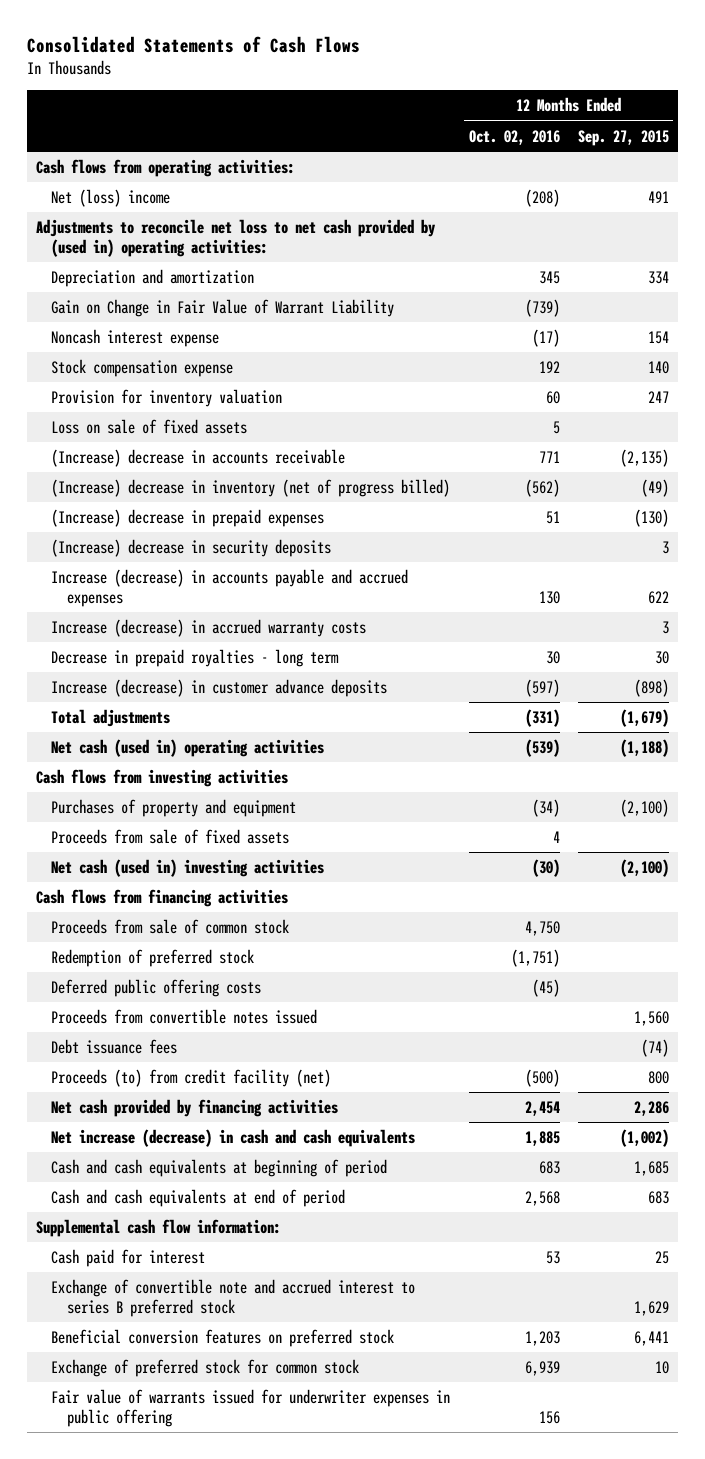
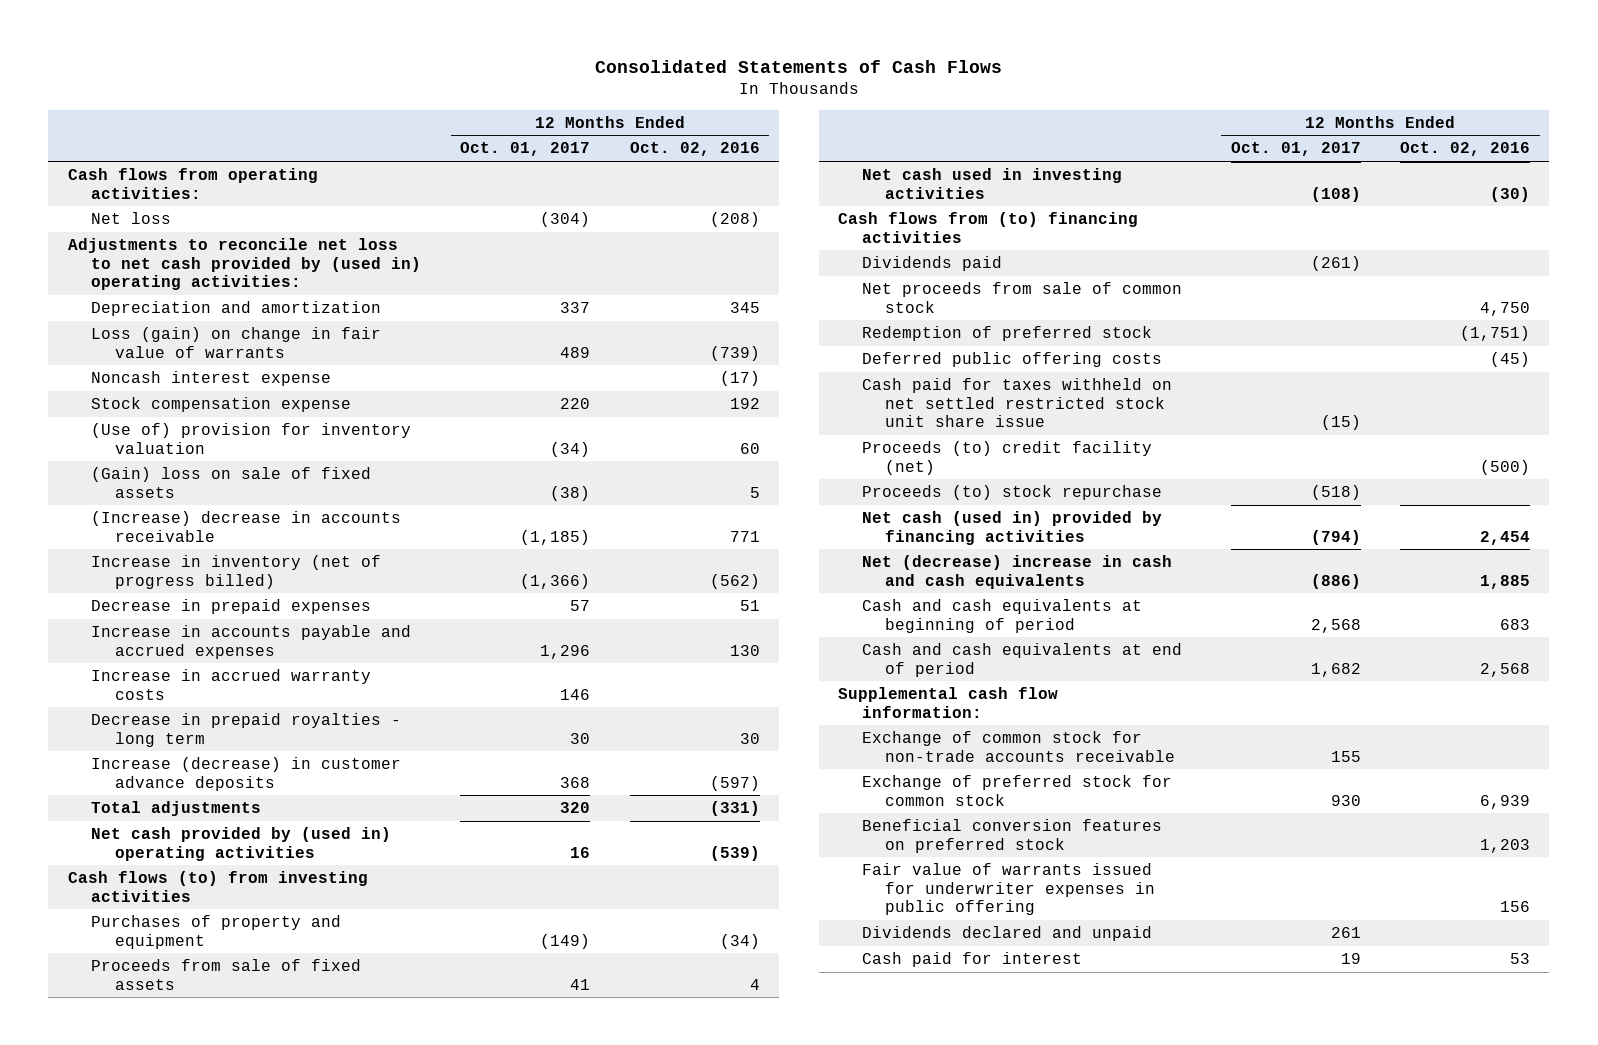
[577,129,669,146] Sep. 27, 2015 -> none
none -> [460,142,591,157] Oct. 01, 2017
[51,188,171,207] Net (loss) income -> [91,211,172,224] Net loss
[51,298,395,317] Gain on Change in Fair Value of Warrant Liability -> [91,326,382,358] Loss (gain) on change in fair value of warrants
[51,388,283,407] Provision for inventory valuation -> [91,422,412,454] (Use of) provision for inventory valuation
[51,418,248,434] Loss on sale of fixed assets -> [91,466,372,498] (Gain) loss on sale of fixed assets
[51,538,332,557] (Increase) decrease in security deposits -> none
[51,478,451,497] (Increase) decrease in inventory (net of progress billed) -> [91,554,382,589] Increase in inventory (net of progress billed)
[51,508,325,527] (Increase) decrease in prepaid expenses -> [91,598,372,614] Decrease in prepaid expenses
[51,568,409,607] Increase (decrease) in accounts payable and accrued expenses -> [91,624,412,659] Increase in accounts payable and accrued expenses
[51,618,367,637] Increase (decrease) in accrued warranty costs -> [91,668,372,700] Increase in accrued warranty costs
[51,738,325,757] Net cash (used in) operating activities -> [91,826,392,861] Net cash provided by (used in) operating activities
[35,768,288,787] Cash flows from investing activities -> [67,870,368,902] Cash flows (to) from investing activities
[51,858,325,877] Net cash (used in) investing activities -> [861,167,1122,199] Net cash used in investing activities
[35,888,288,907] Cash flows from financing activities -> [838,211,1139,243] Cash flows from (to) financing activities
none -> [861,255,1002,271] Dividends paid
[51,918,290,934] Proceeds from sale of common stock -> [861,281,1182,313] Net proceeds from sale of common stock
[51,1008,318,1024] Proceeds from convertible notes issued -> none
[51,1038,178,1054] Debt issuance fees -> none
none -> [861,377,1172,428] Cash paid for taxes withheld on net settled restricted stock unit share issue
[51,1068,332,1087] Proceeds (to) from credit facility (net) -> [861,440,1152,475] Proceeds (to) credit facility (net)
none -> [861,484,1162,500] Proceeds (to) stock repurchase
[51,1098,339,1117] Net cash provided by financing activities -> [861,510,1162,545] Net cash (used in) provided by financing activities
[51,1128,416,1147] Net increase (decrease) in cash and cash equivalents -> [861,554,1172,589] Net (decrease) increase in cash and cash equivalents
[51,1278,416,1317] Exchange of convertible note and accrued interest to series B preferred stock -> none
none -> [861,730,1175,762] Exchange of common stock for non-trade accounts receivable
[51,1328,395,1347] Beneficial conversion features on preferred stock -> [861,818,1162,853] Beneficial conversion features on preferred stock
none -> [861,925,1152,941] Dividends declared and unpaid
[51,1248,206,1267] Cash paid for interest -> [861,951,1082,967] Cash paid for interest

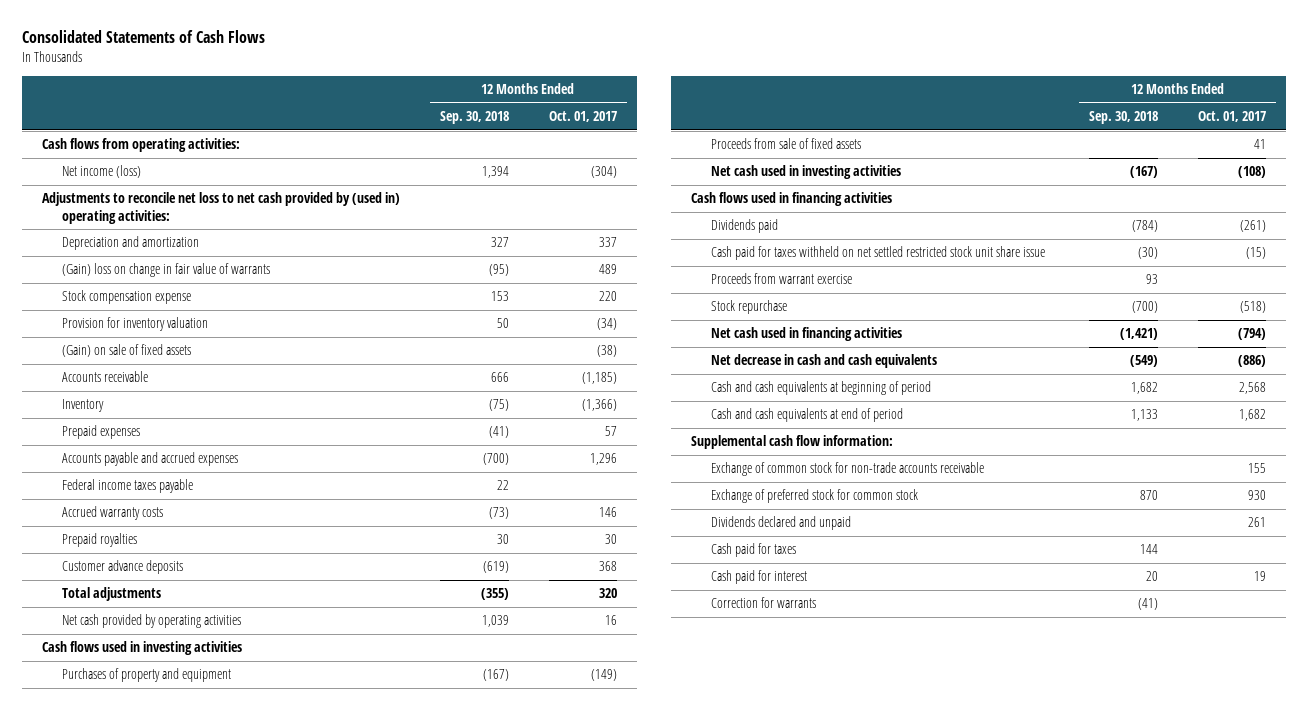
[629,142,760,157] Oct. 02, 2016 -> none
none -> [439,111,509,125] Sep. 30, 2018
[91,211,172,224] Net loss -> [61,165,141,179] Net income (loss)
[91,370,332,386] Noncash interest expense -> none
[91,326,382,358] Loss (gain) on change in fair value of warrants -> [61,263,270,278] (Gain) loss on change in fair value of warrants
[91,422,412,454] (Use of) provision for inventory valuation -> [61,317,208,332] Provision for inventory valuation
[91,466,372,498] (Gain) loss on sale of fixed assets -> [61,344,191,358] (Gain) on sale of fixed assets
[91,510,402,542] (Increase) decrease in accounts receivable -> [61,371,148,383] Accounts receivable
[91,554,382,589] Increase in inventory (net of progress billed) -> [61,399,104,413] Inventory
[91,598,372,614] Decrease in prepaid expenses -> [61,425,140,440] Prepaid expenses
[91,624,412,659] Increase in accounts payable and accrued expenses -> [61,452,238,467] Accounts payable and accrued expenses
none -> [61,479,193,494] Federal income taxes payable
[91,668,372,700] Increase in accrued warranty costs -> [61,506,163,521] Accrued warranty costs
[91,712,402,747] Decrease in prepaid royalties - long term -> [61,533,137,548] Prepaid royalties
[91,756,402,791] Increase (decrease) in customer advance deposits -> [61,560,183,575] Customer advance deposits
[91,826,392,861] Net cash provided by (used in) operating activities -> [61,614,241,629] Net cash provided by operating activities
[67,870,368,902] Cash flows (to) from investing activities -> [42,641,243,656] Cash flows used in investing activities
[838,211,1139,243] Cash flows from (to) financing activities -> [691,192,893,207] Cash flows used in financing activities
[861,281,1182,313] Net proceeds from sale of common stock -> none
[861,325,1152,341] Redemption of preferred stock -> none
[861,351,1162,367] Deferred public offering costs -> none
[861,440,1152,475] Proceeds (to) credit facility (net) -> none
none -> [711,273,853,285] Proceeds from warrant exercise
[861,484,1162,500] Proceeds (to) stock repurchase -> [711,300,788,315] Stock repurchase
[861,510,1162,545] Net cash (used in) provided by financing activities -> [711,327,903,342] Net cash used in financing activities
[861,554,1172,589] Net (decrease) increase in cash and cash equivalents -> [711,354,938,369] Net decrease in cash and cash equivalents
[861,818,1162,853] Beneficial conversion features on preferred stock -> none
[861,862,1155,916] Fair value of warrants issued for underwriter expenses in public offering -> none
none -> [711,543,797,558] Cash paid for taxes
none -> [711,597,817,609] Correction for warrants

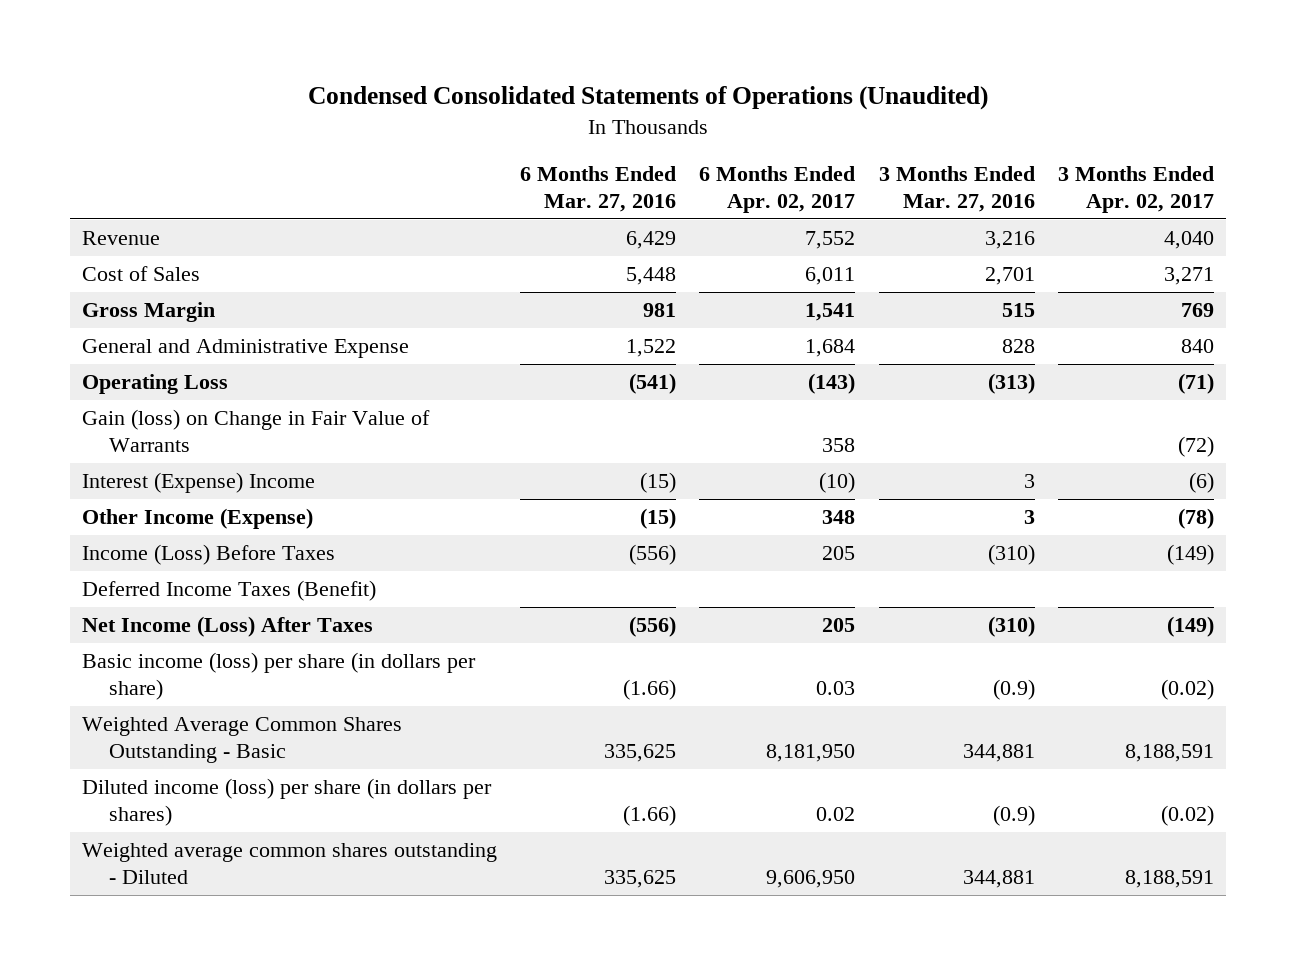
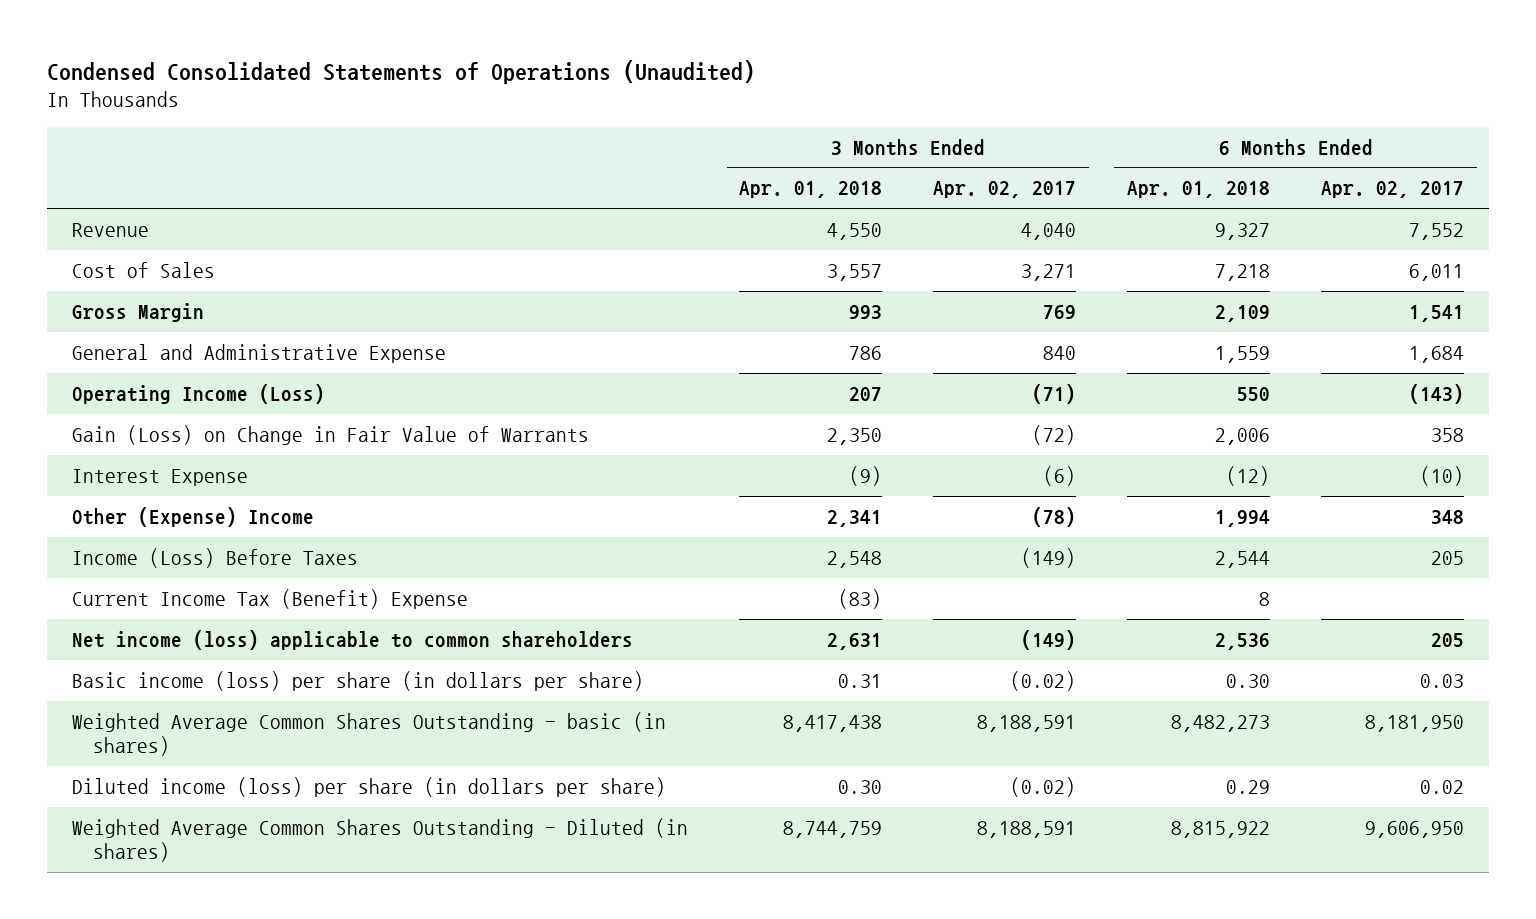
[520,166,677,213] 6 Months Ended Mar. 27, 2016 -> none
[878,166,1035,213] 3 Months Ended Mar. 27, 2016 -> none
none -> [739,181,883,199] Apr. 01, 2018
none -> [1127,181,1271,199] Apr. 01, 2018
[81,373,228,394] Operating Loss -> [72,383,326,404] Operating Income (Loss)
[81,408,430,452] Gain (loss) on Change in Fair Value of Warrants -> [72,424,590,445] Gain (Loss) on Change in Fair Value of Warrants
[81,471,315,493] Interest (Expense) Income -> [72,468,249,486] Interest Expense
[81,507,313,529] Other Income (Expense) -> [72,506,315,527] Other (Expense) Income
[81,579,376,601] Deferred Income Taxes (Benefit) -> [72,588,469,609] Current Income Tax (Benefit) Expense
[81,615,373,637] Net Income (Loss) After Taxes -> [72,629,634,650] Net income (loss) applicable to common shareholders
[81,716,402,763] Weighted Average Common Shares Outstanding - Basic -> [72,711,667,757] Weighted Average Common Shares Outstanding - basic (in shares)
[81,777,492,826] Diluted income (loss) per share (in dollars per shares) -> [72,776,667,797] Diluted income (loss) per share (in dollars per share)
[81,842,497,884] Weighted average common shares outstanding - Diluted -> [72,817,689,863] Weighted Average Common Shares Outstanding - Diluted (in shares)

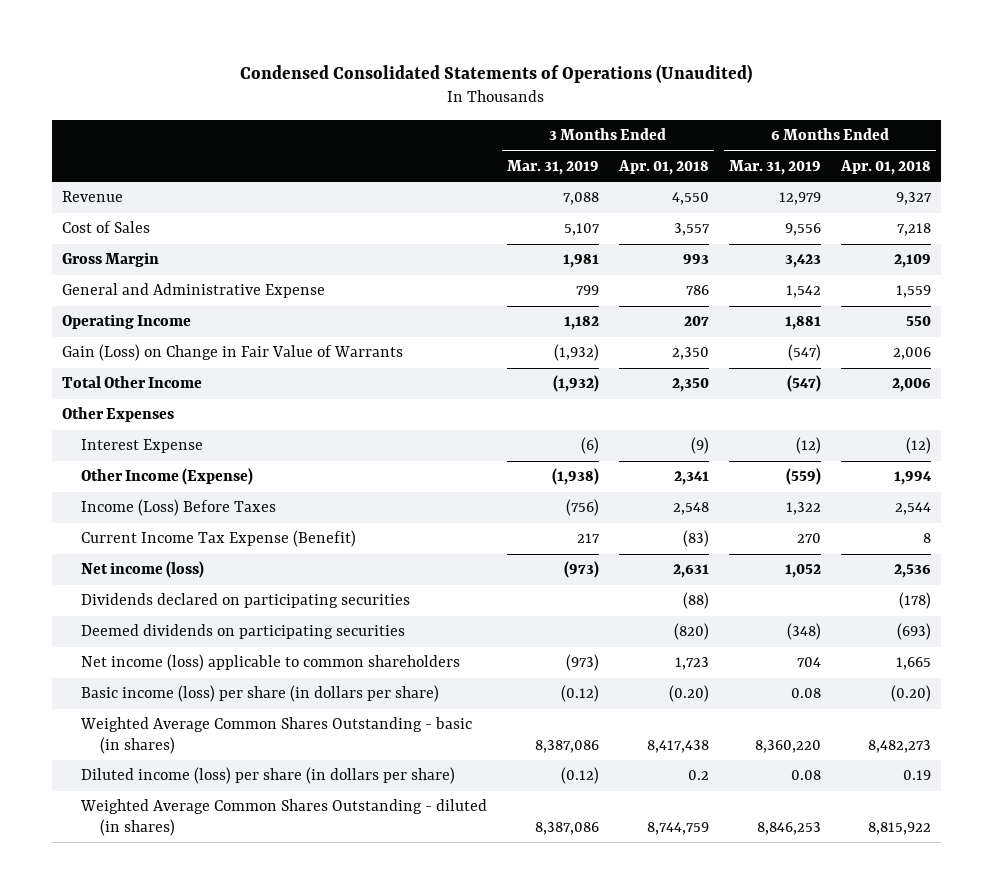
[933,181,1077,199] Apr. 02, 2017 -> none
[1321,181,1465,199] Apr. 02, 2017 -> none
none -> [506,159,599,175] Mar. 31, 2019
none -> [728,159,821,175] Mar. 31, 2019
[72,383,326,404] Operating Income (Loss) -> [61,314,191,330] Operating Income
none -> [61,376,202,389] Total Other Income
none -> [61,407,174,423] Other Expenses
[72,506,315,527] Other (Expense) Income -> [80,468,253,486] Other Income (Expense)
[72,588,469,609] Current Income Tax (Benefit) Expense -> [80,530,356,548] Current Income Tax Expense (Benefit)
none -> [80,561,204,579] Net income (loss)
none -> [80,593,410,609] Dividends declared on participating securities
none -> [80,624,405,640] Deemed dividends on participating securities
[827,632,883,650] 2,631 -> [674,657,709,671] 1,723
[1215,632,1271,650] 2,536 -> [895,657,931,671] 1,665
[838,673,883,688] 0.31 -> [668,685,709,703] (0.20)
[1226,673,1271,688] 0.30 -> [890,685,931,703] (0.20)
[838,779,883,794] 0.30 -> [687,770,709,781] 0.2
[1226,779,1271,794] 0.29 -> [902,770,931,781] 0.19
[72,817,689,863] Weighted Average Common Shares Outstanding - Diluted (in shares) -> [79,799,487,836] Weighted Average Common Shares Outstanding - diluted (in shares)

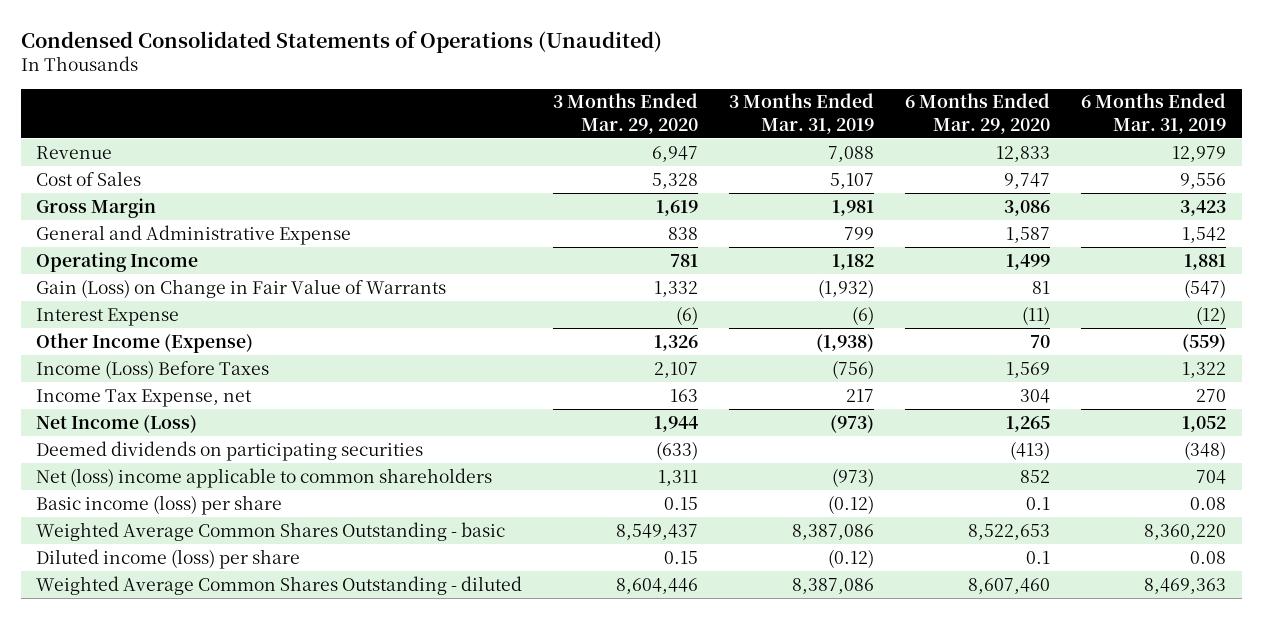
[617,159,709,175] Apr. 01, 2018 -> none
[839,159,931,175] Apr. 01, 2018 -> none
none -> [553,93,699,134] 3 Months Ended Mar. 29, 2020
none -> [905,93,1051,134] 6 Months Ended Mar. 29, 2020
[61,376,202,389] Total Other Income -> none
[61,407,174,423] Other Expenses -> none
[80,593,410,609] Dividends declared on participating securities -> none
[80,530,356,548] Current Income Tax Expense (Benefit) -> [36,388,253,407] Income Tax Expense, net
[80,561,204,579] Net income (loss) -> [36,414,198,433] Net Income (Loss)
[80,654,460,672] Net income (loss) applicable to common shareholders -> [36,467,493,488] Net (loss) income applicable to common shareholders
[80,685,439,703] Basic income (loss) per share (in dollars per share) -> [36,494,283,515] Basic income (loss) per share
[79,717,472,754] Weighted Average Common Shares Outstanding - basic (in shares) -> [36,521,506,541] Weighted Average Common Shares Outstanding - basic
[80,767,455,785] Diluted income (loss) per share (in dollars per share) -> [36,548,301,569] Diluted income (loss) per share
[79,799,487,836] Weighted Average Common Shares Outstanding - diluted (in shares) -> [36,575,523,595] Weighted Average Common Shares Outstanding - diluted
[756,821,821,835] 8,846,253 -> [1144,577,1227,594] 8,469,363

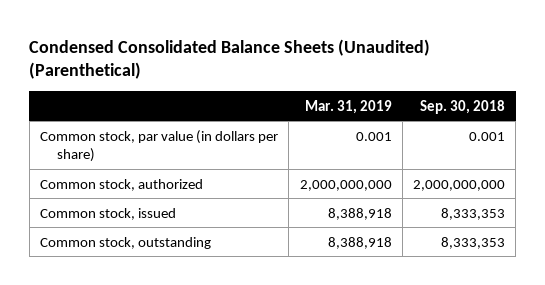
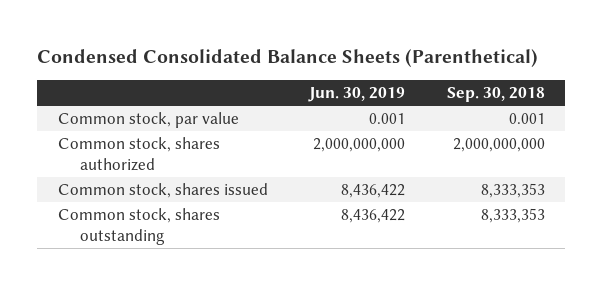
[29,38,431,79] Condensed Consolidated Balance Sheets (Unaudited) (Parenthetical) -> [36,49,538,68] Condensed Consolidated Balance Sheets (Parenthetical)
[304,99,392,114] Mar. 31, 2019 -> none
none -> [308,87,406,103] Jun. 30, 2019
[40,129,279,163] Common stock, par value (in dollars per share) -> [57,112,239,129] Common stock, par value
[40,178,204,191] Common stock, authorized -> [57,137,220,172] Common stock, shares authorized
[40,207,177,220] Common stock, issued -> [57,183,268,199] Common stock, shares issued
[40,236,212,249] Common stock, outstanding -> [57,208,220,246] Common stock, shares outstanding

